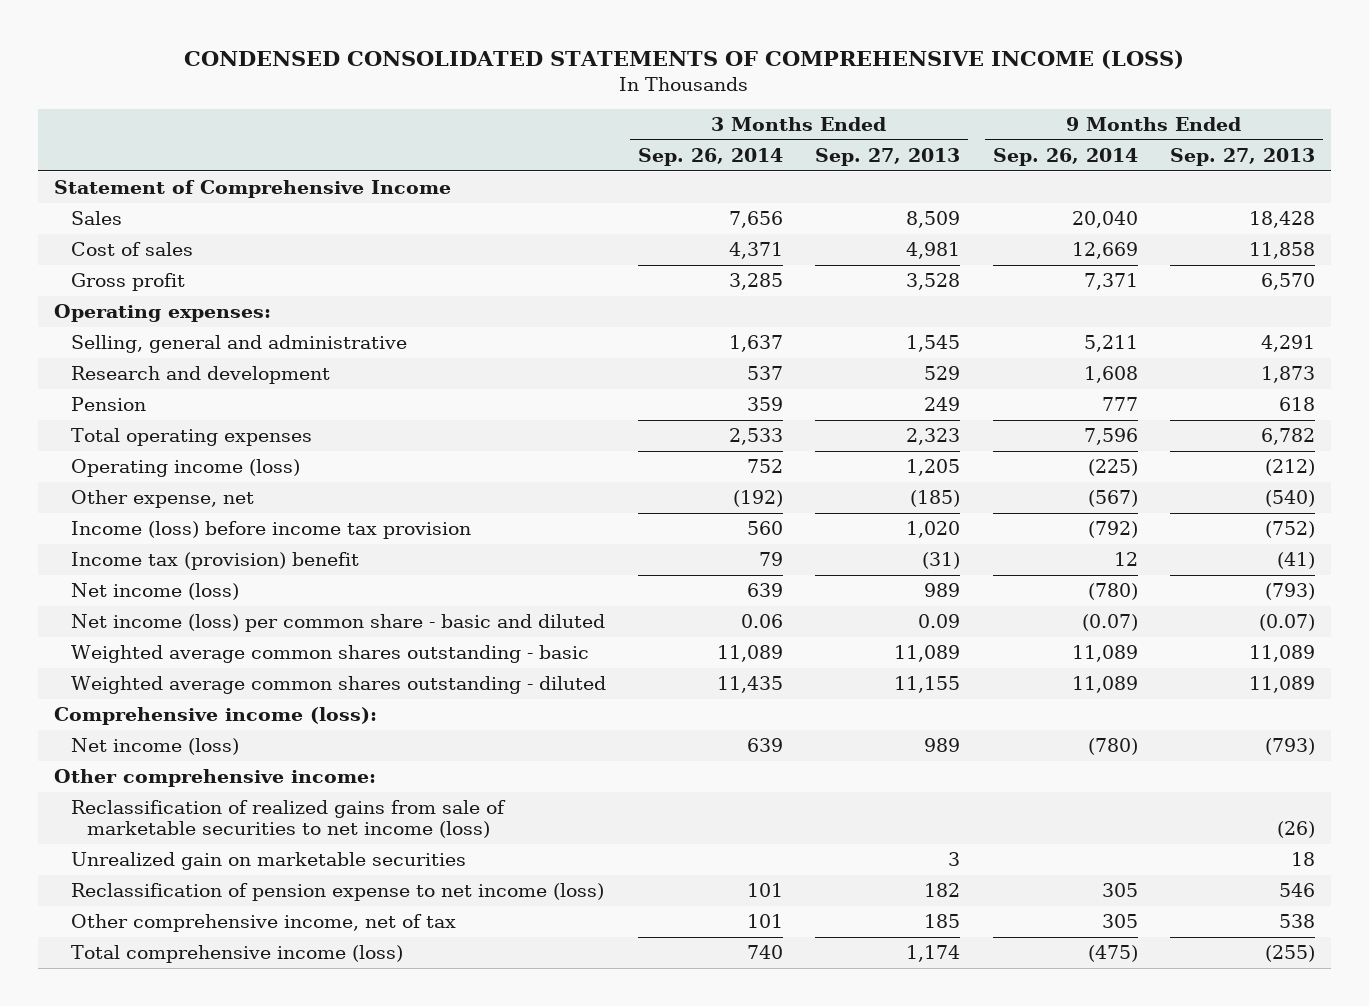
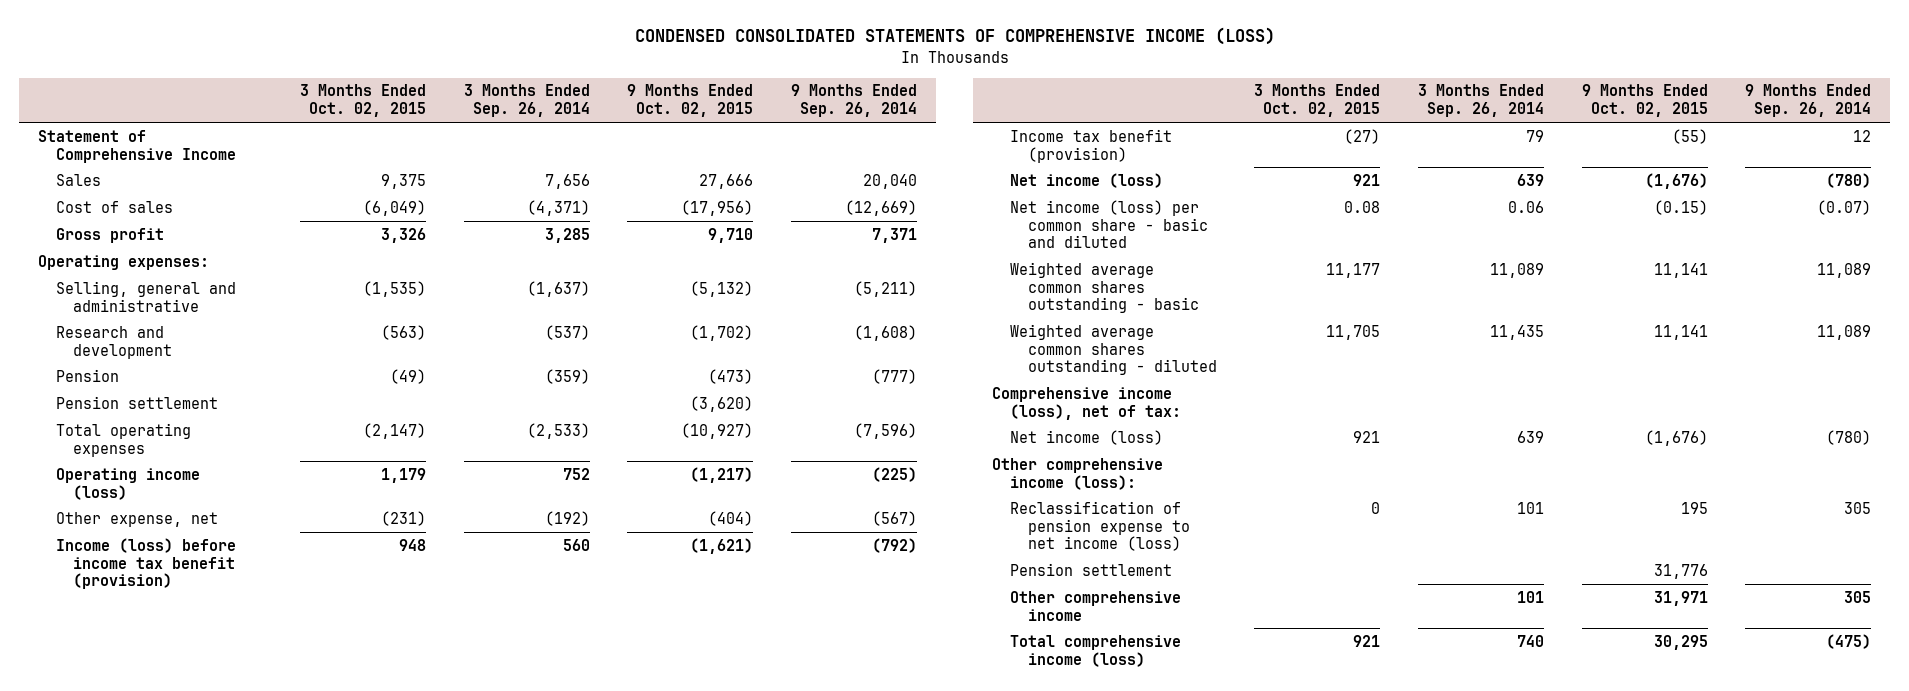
[815,147,961,166] Sep. 27, 2013 -> none
[1170,147,1316,166] Sep. 27, 2013 -> none
none -> [300,84,427,118] 3 Months Ended Oct. 02, 2015
none -> [627,84,754,118] 9 Months Ended Oct. 02, 2015
[728,242,783,260] 4,371 -> [526,199,590,216] (4,371)
[1071,242,1138,260] 12,669 -> [844,199,917,216] (12,669)
[728,335,783,353] 1,637 -> [526,280,590,297] (1,637)
[1083,335,1138,353] 5,211 -> [853,280,917,297] (5,211)
[746,366,783,381] 537 -> [544,324,590,340] (537)
[1083,366,1138,384] 1,608 -> [853,324,917,341] (1,608)
[746,397,783,412] 359 -> [544,368,590,384] (359)
[1101,397,1138,412] 777 -> [871,368,917,384] (777)
none -> [55,395,218,409] Pension settlement
[728,428,783,446] 2,533 -> [526,422,590,439] (2,533)
[1083,428,1138,446] 7,596 -> [853,422,917,439] (7,596)
[70,521,471,540] Income (loss) before income tax provision -> [55,537,236,590] Income (loss) before income tax benefit (provision)
[70,552,359,571] Income tax (provision) benefit -> [1009,128,1172,163] Income tax benefit (provision)
[53,707,377,726] Comprehensive income (loss): -> [992,386,1181,420] Comprehensive income (loss), net of tax:
[70,800,506,839] Reclassification of realized gains from sale of marketable securities to net income (loss) -> none
[70,852,466,871] Unrealized gain on marketable securities -> none
[53,769,376,788] Other comprehensive income: -> [992,457,1164,490] Other comprehensive income (loss):
none -> [1009,562,1172,576] Pension settlement
[70,914,456,933] Other comprehensive income, net of tax -> [1009,590,1181,621] Other comprehensive income

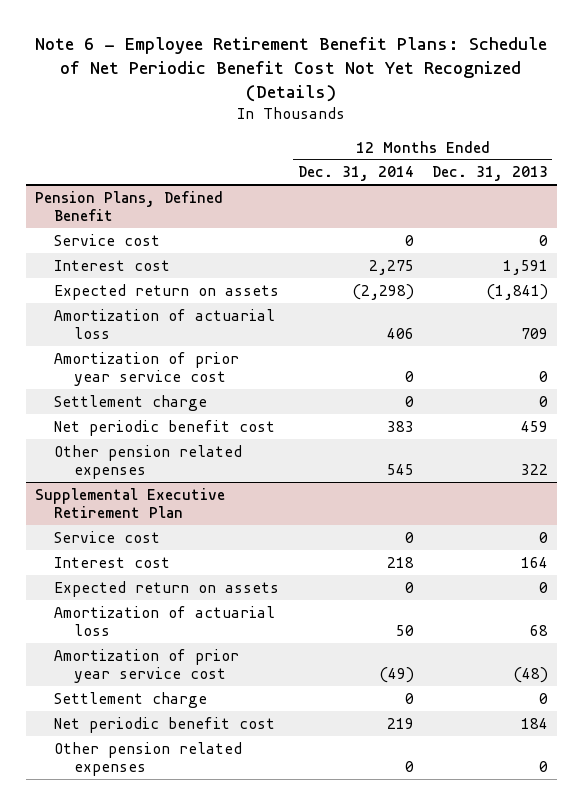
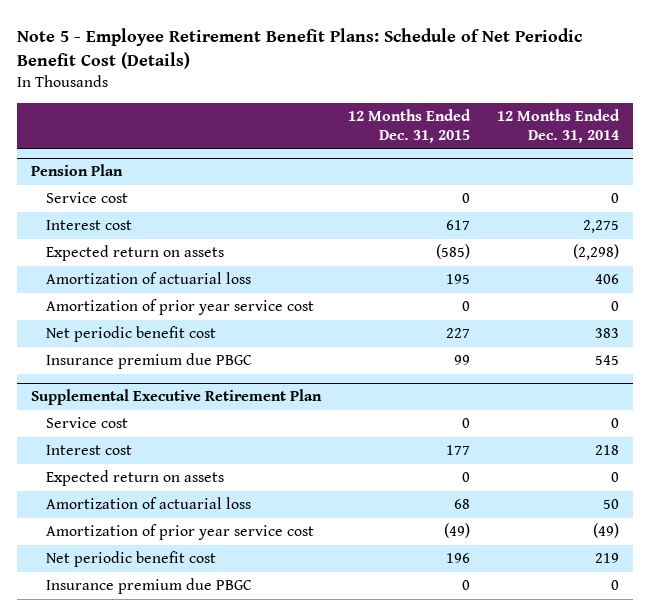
[35,37,548,103] Note 6 - Employee Retirement Benefit Plans: Schedule of Net Periodic Benefit Cost Not Yet Recognized (Details) -> [17,27,583,69] Note 5 - Employee Retirement Benefit Plans: Schedule of Net Periodic Benefit Cost (Details)
[431,166,548,182] Dec. 31, 2013 -> none
none -> [347,109,471,143] 12 Months Ended Dec. 31, 2015
[35,190,224,221] Pension Plans, Defined Benefit -> [30,164,123,177] Pension Plan
[54,394,208,411] Settlement charge -> none
[54,444,243,479] Other pension related expenses -> [45,353,252,370] Insurance premium due PBGC
[54,691,208,708] Settlement charge -> none
[54,741,243,776] Other pension related expenses -> [45,578,252,595] Insurance premium due PBGC

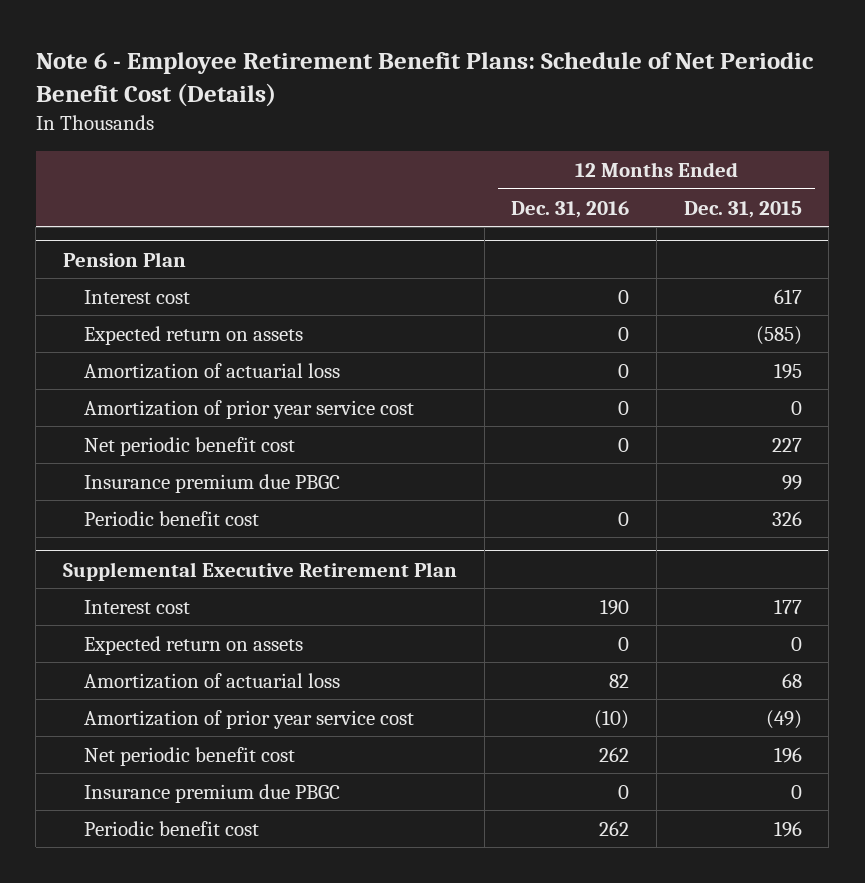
[17,27,583,69] Note 5 - Employee Retirement Benefit Plans: Schedule of Net Periodic Benefit Cost (Details) -> [35,51,814,107] Note 6 - Employee Retirement Benefit Plans: Schedule of Net Periodic Benefit Cost (Details)
[496,109,620,143] 12 Months Ended Dec. 31, 2014 -> none
none -> [511,200,630,218] Dec. 31, 2016
[45,192,128,204] Service cost -> none
none -> [84,510,260,526] Periodic benefit cost
[45,417,128,429] Service cost -> none
none -> [84,820,260,836] Periodic benefit cost

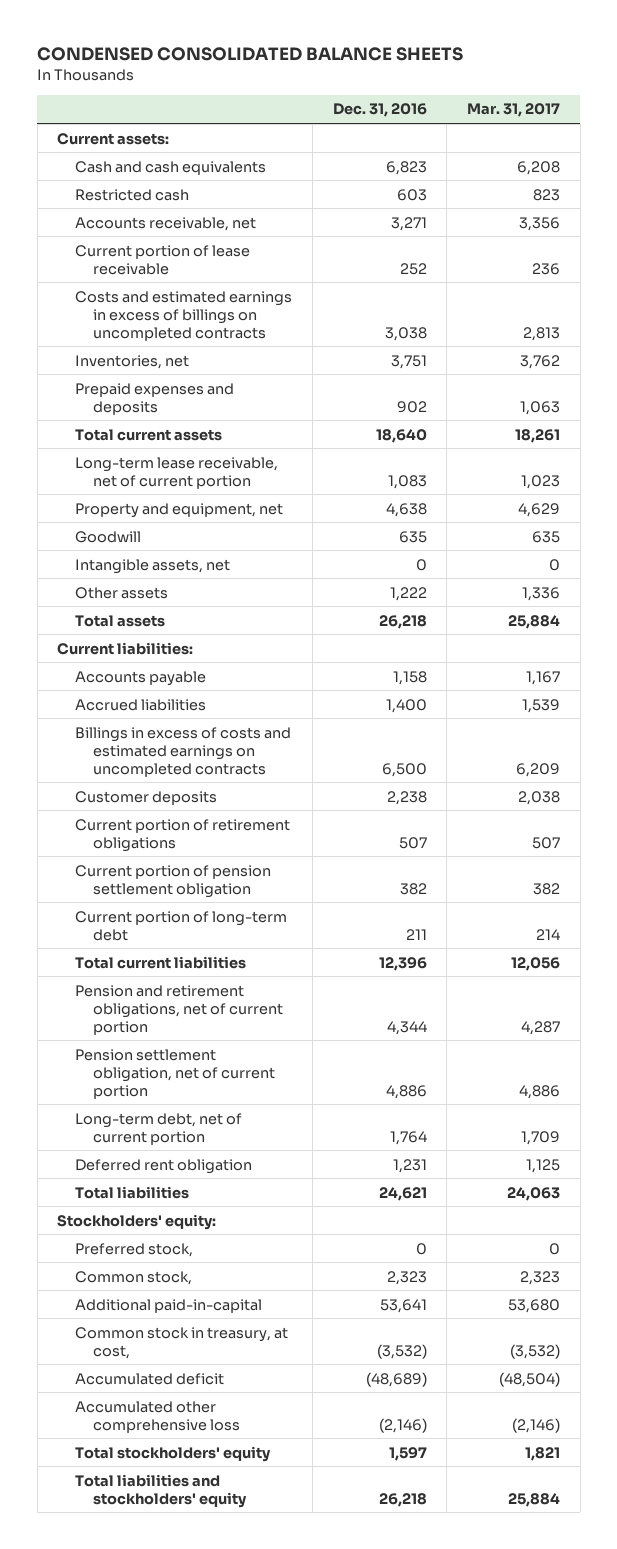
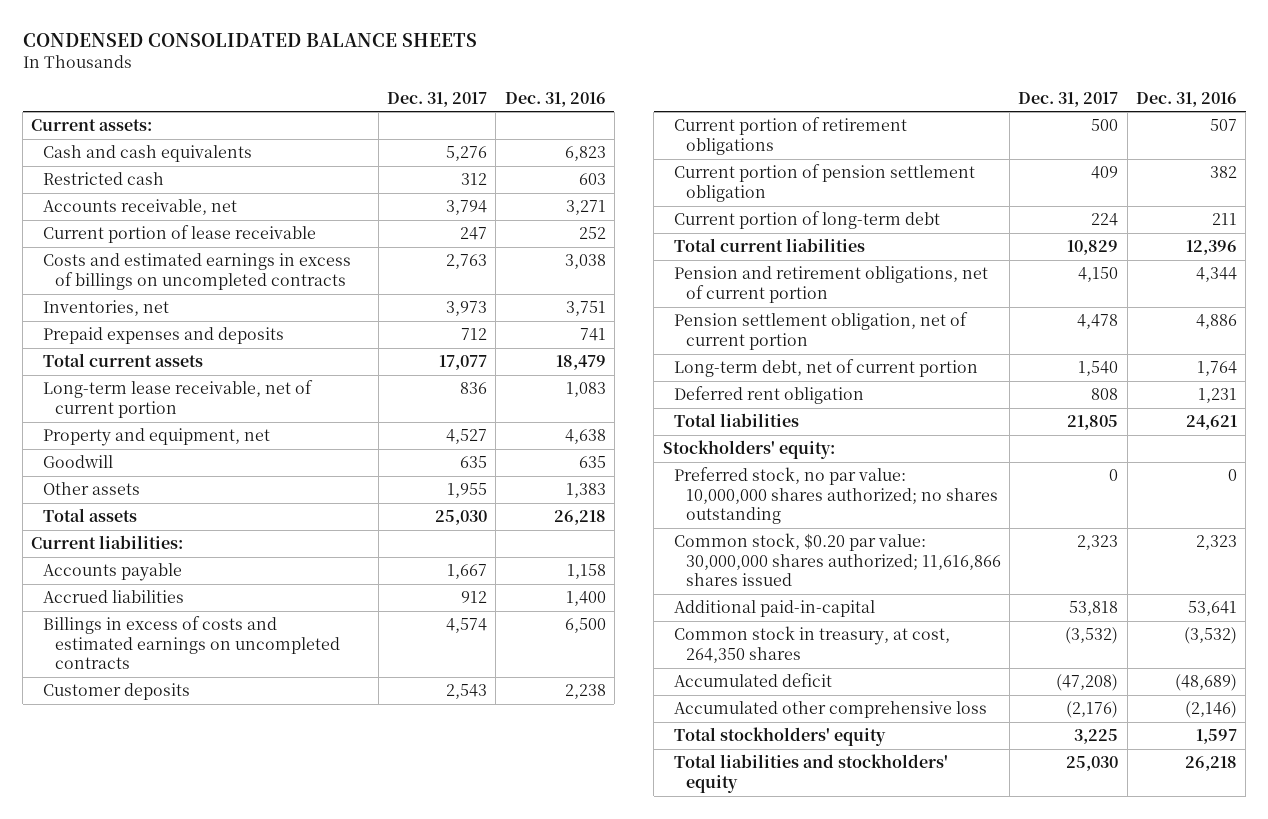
[466,103,560,118] Mar. 31, 2017 -> none
none -> [387,91,488,107] Dec. 31, 2017
[396,400,427,413] 902 -> [579,328,606,342] 741
[375,428,427,443] 18,640 -> [555,355,606,371] 18,479
[75,558,231,574] Intangible assets, net -> none
[389,586,427,601] 1,222 -> [565,483,606,499] 1,383
[75,1242,194,1257] Preferred stock, -> [674,467,998,525] Preferred stock, no par value: 10,000,000 shares authorized; no shares outstanding
[75,1270,193,1285] Common stock, -> [674,533,1001,587] Common stock, $0.20 par value: 30,000,000 shares authorized; 11,616,866 shares issued
[75,1326,289,1359] Common stock in treasury, at cost, -> [674,626,951,663] Common stock in treasury, at cost, 264,350 shares

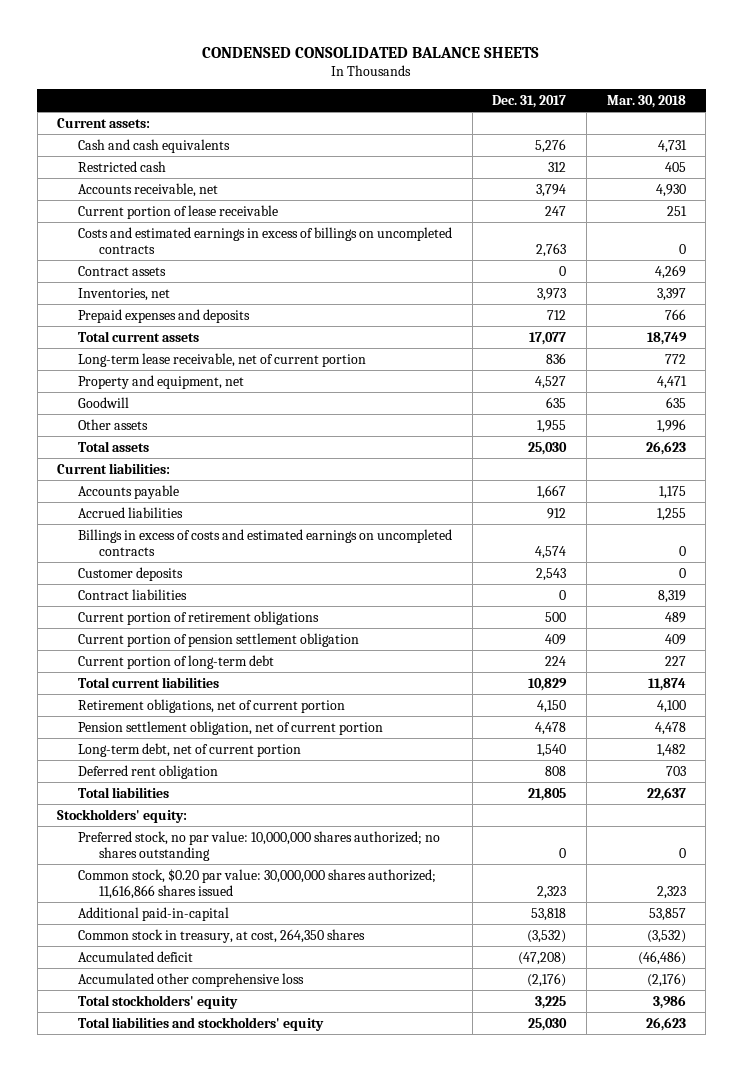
[504,91,606,107] Dec. 31, 2016 -> none
none -> [606,95,686,109] Mar. 30, 2018
none -> [78,265,167,276] Contract assets
none -> [78,588,188,600] Contract liabilities
[674,266,989,303] Pension and retirement obligations, net of current portion -> [78,698,346,713] Retirement obligations, net of current portion

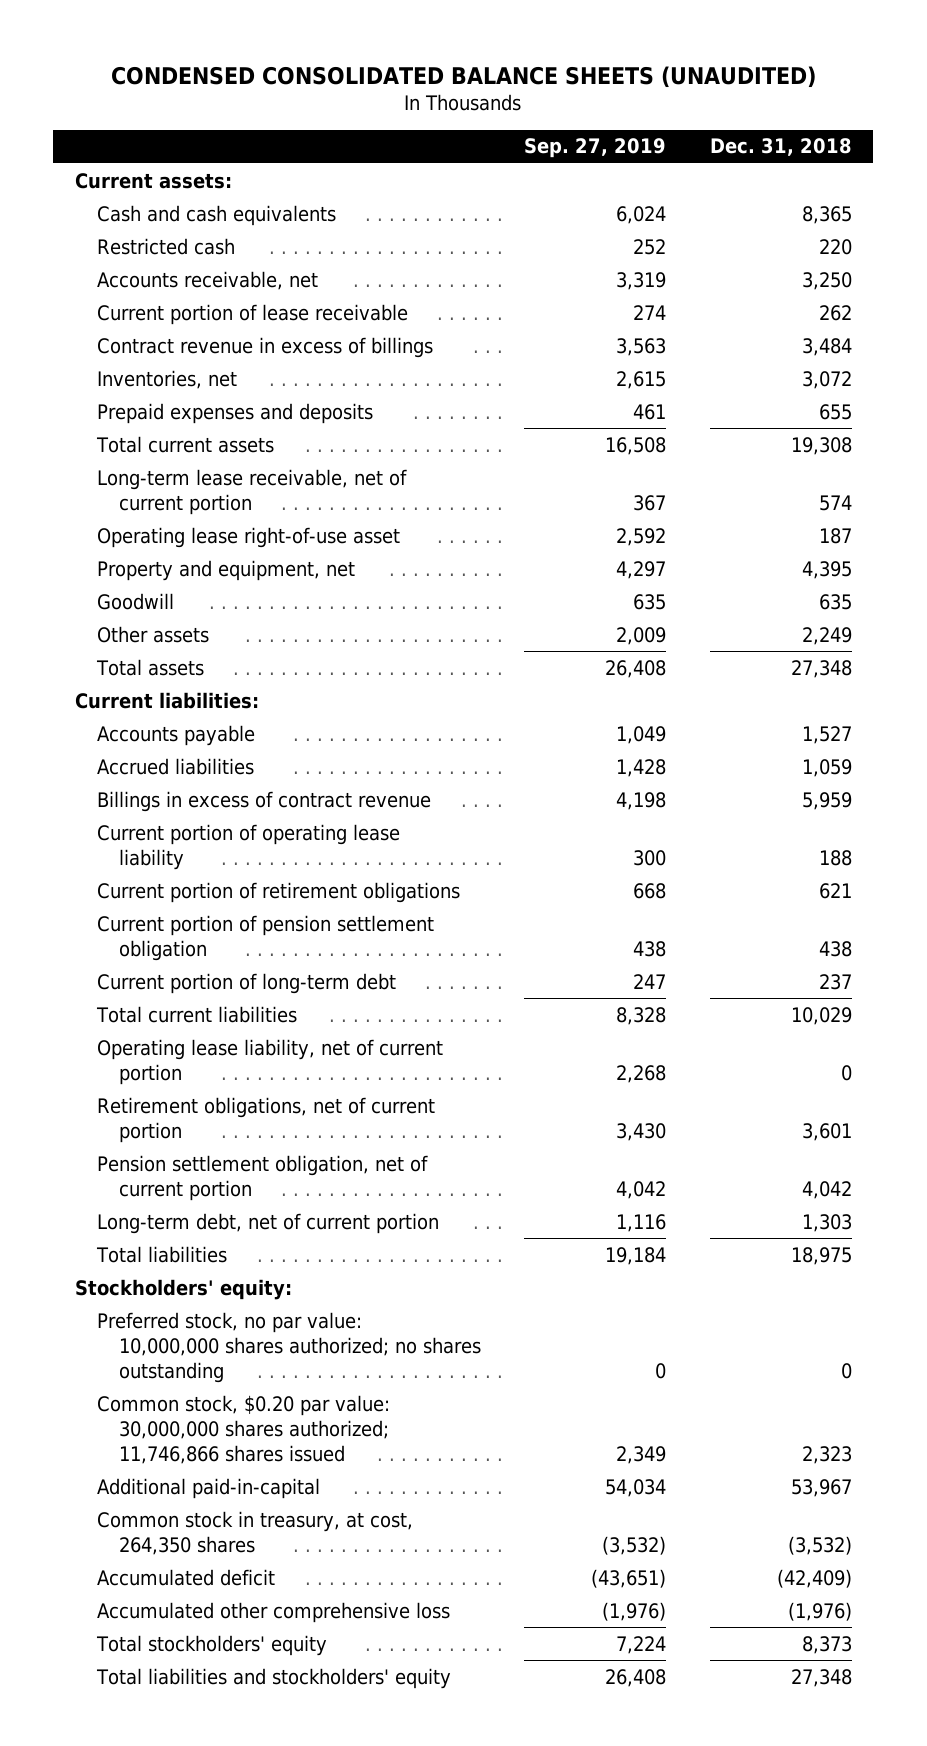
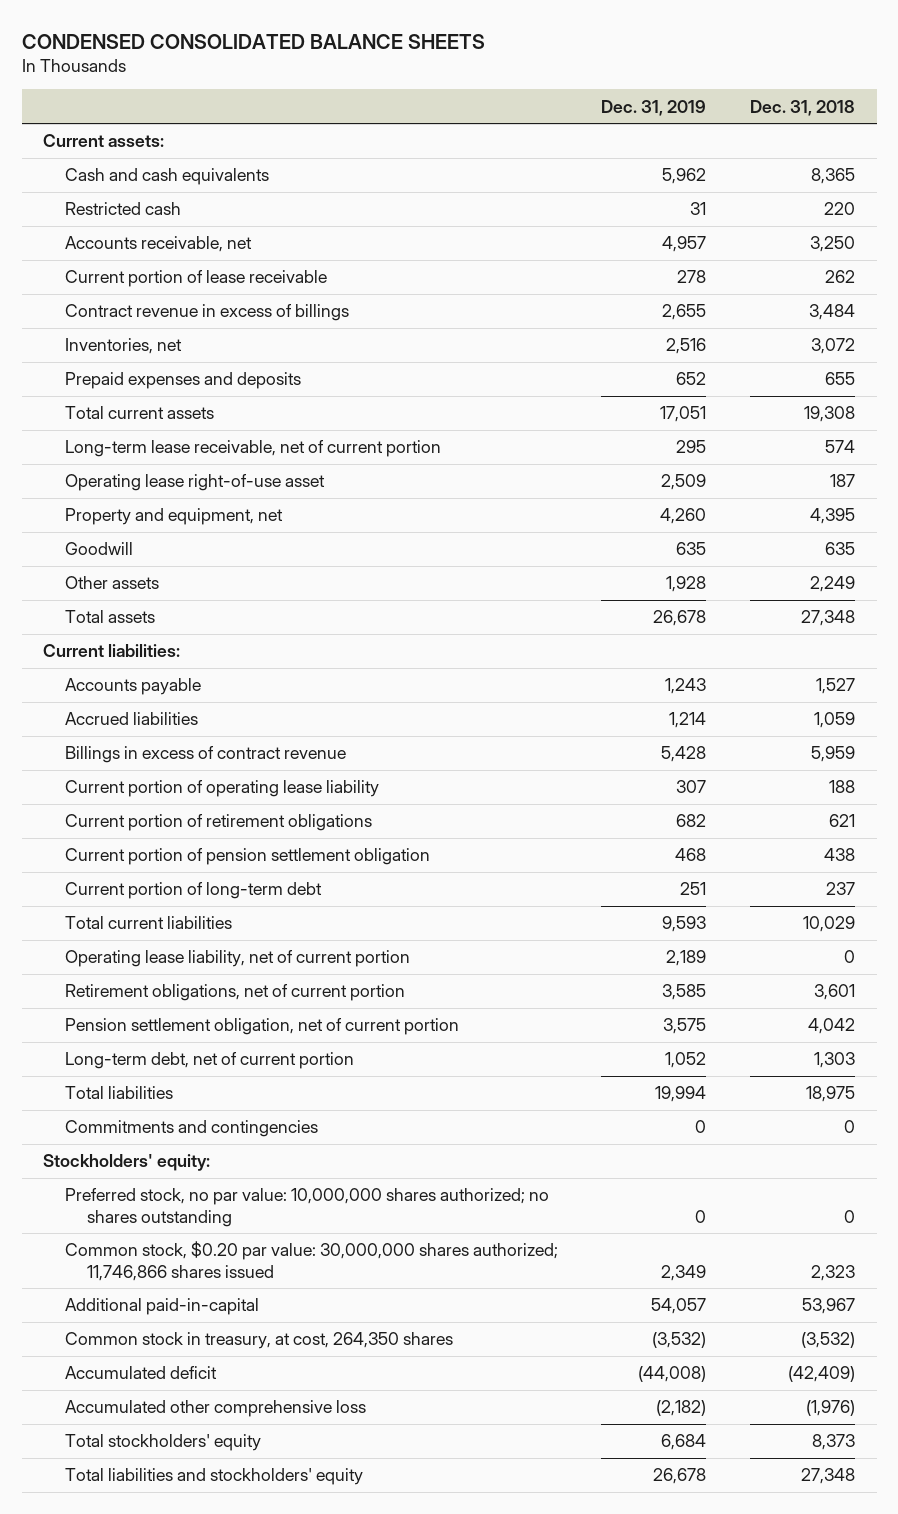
[111,65,817,88] CONDENSED CONSOLIDATED BALANCE SHEETS (UNAUDITED) -> [21,33,485,49] CONDENSED CONSOLIDATED BALANCE SHEETS
[524,138,667,159] Sep. 27, 2019 -> none
none -> [601,99,707,116] Dec. 31, 2019
none -> [64,1120,318,1138] Commitments and contingencies

